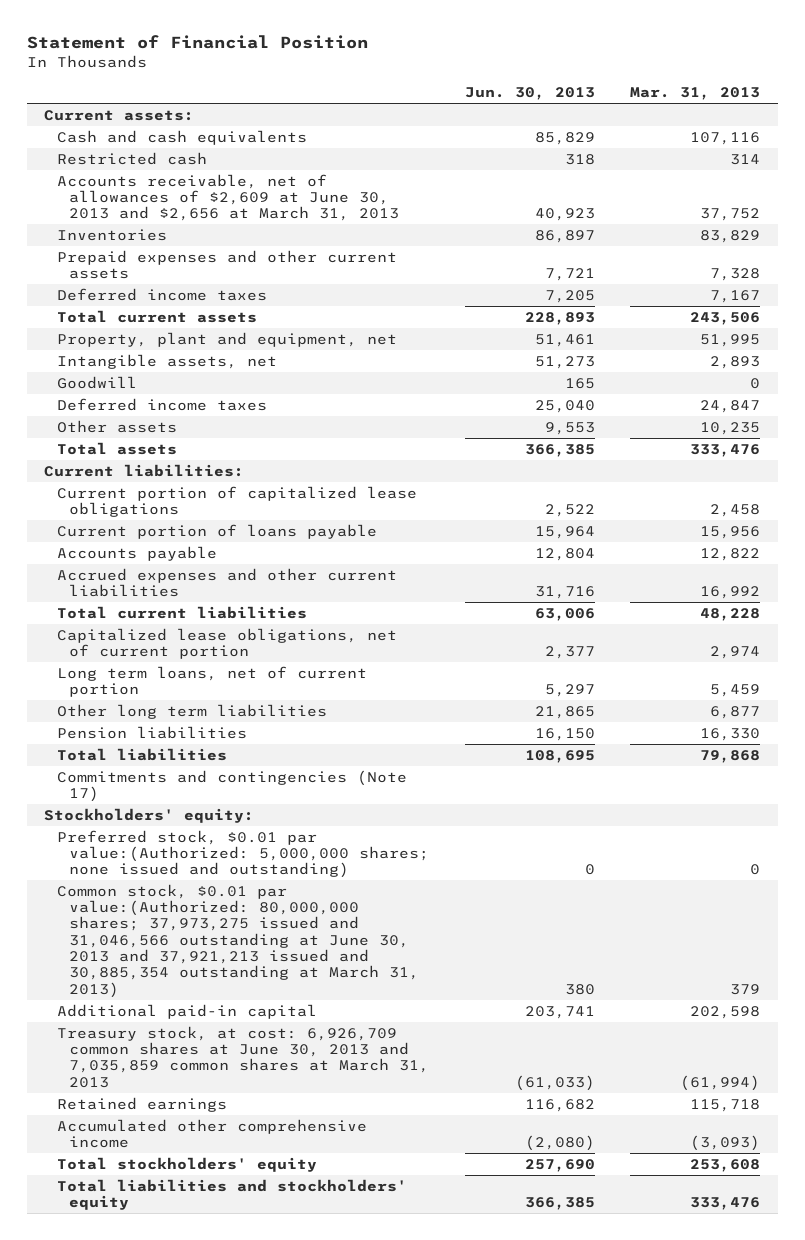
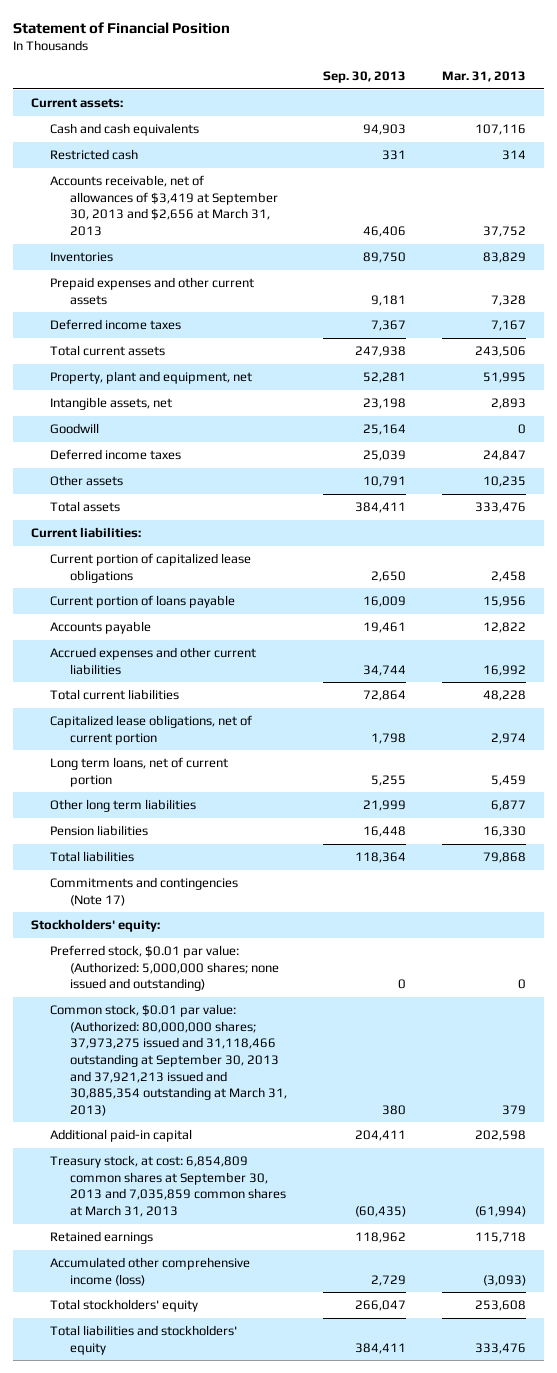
[464,87,595,101] Jun. 30, 2013 -> none
none -> [322,71,406,84] Sep. 30, 2013
[56,173,400,222] Accounts receivable, net of allowances of $2,609 at June 30, 2013 and $2,656 at March 31, 2013 -> [50,175,278,236] Accounts receivable, net of allowances of $3,419 at September 30, 2013 and $2,656 at March 31, 2013
[56,829,430,879] Preferred stock, $0.01 par value:(Authorized: 5,000,000 shares; none issued and outstanding) -> [50,945,279,992] Preferred stock, $0.01 par value: (Authorized: 5,000,000 shares; none issued and outstanding)
[56,883,420,998] Common stock, $0.01 par value:(Authorized: 80,000,000 shares; 37,973,275 issued and 31,046,566 outstanding at June 30, 2013 and 37,921,213 issued and 30,885,354 outstanding at March 31, 2013) -> [50,1004,287,1116] Common stock, $0.01 par value: (Authorized: 80,000,000 shares; 37,973,275 issued and 31,118,466 outstanding at September 30, 2013 and 37,921,213 issued and 30,885,354 outstanding at March 31, 2013)
[56,1025,430,1088] Treasury stock, at cost: 6,926,709 common shares at June 30, 2013 and 7,035,859 common shares at March 31, 2013 -> [50,1155,286,1217] Treasury stock, at cost: 6,854,809 common shares at September 30, 2013 and 7,035,859 common shares at March 31, 2013
[56,1118,367,1149] Accumulated other comprehensive income -> [50,1257,251,1286] Accumulated other comprehensive income (loss)

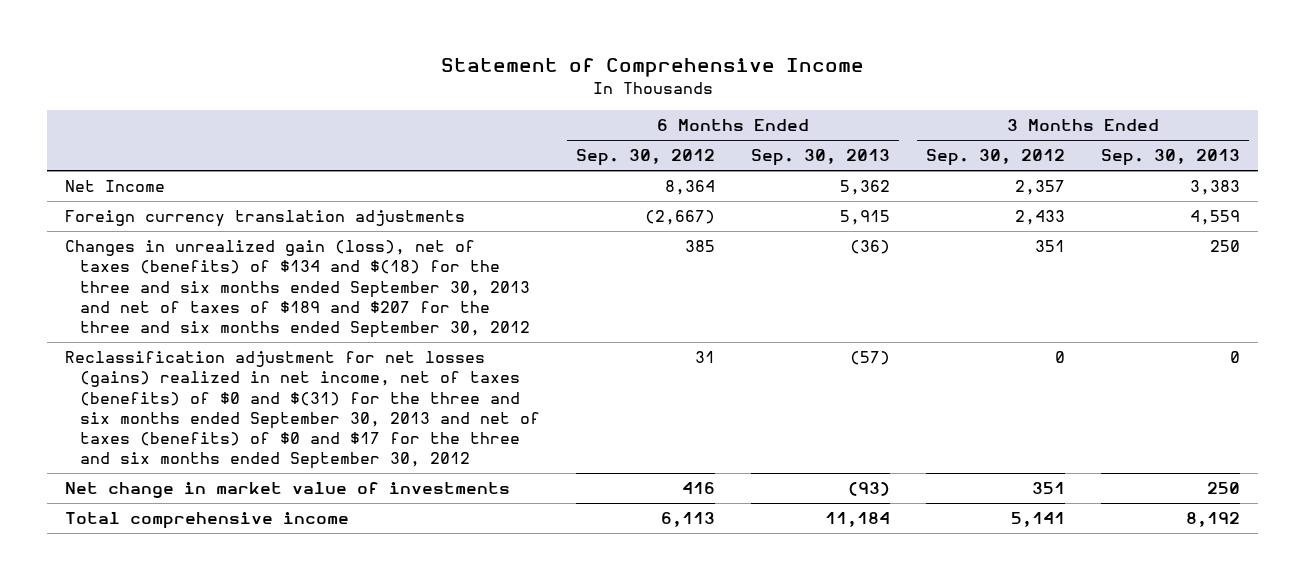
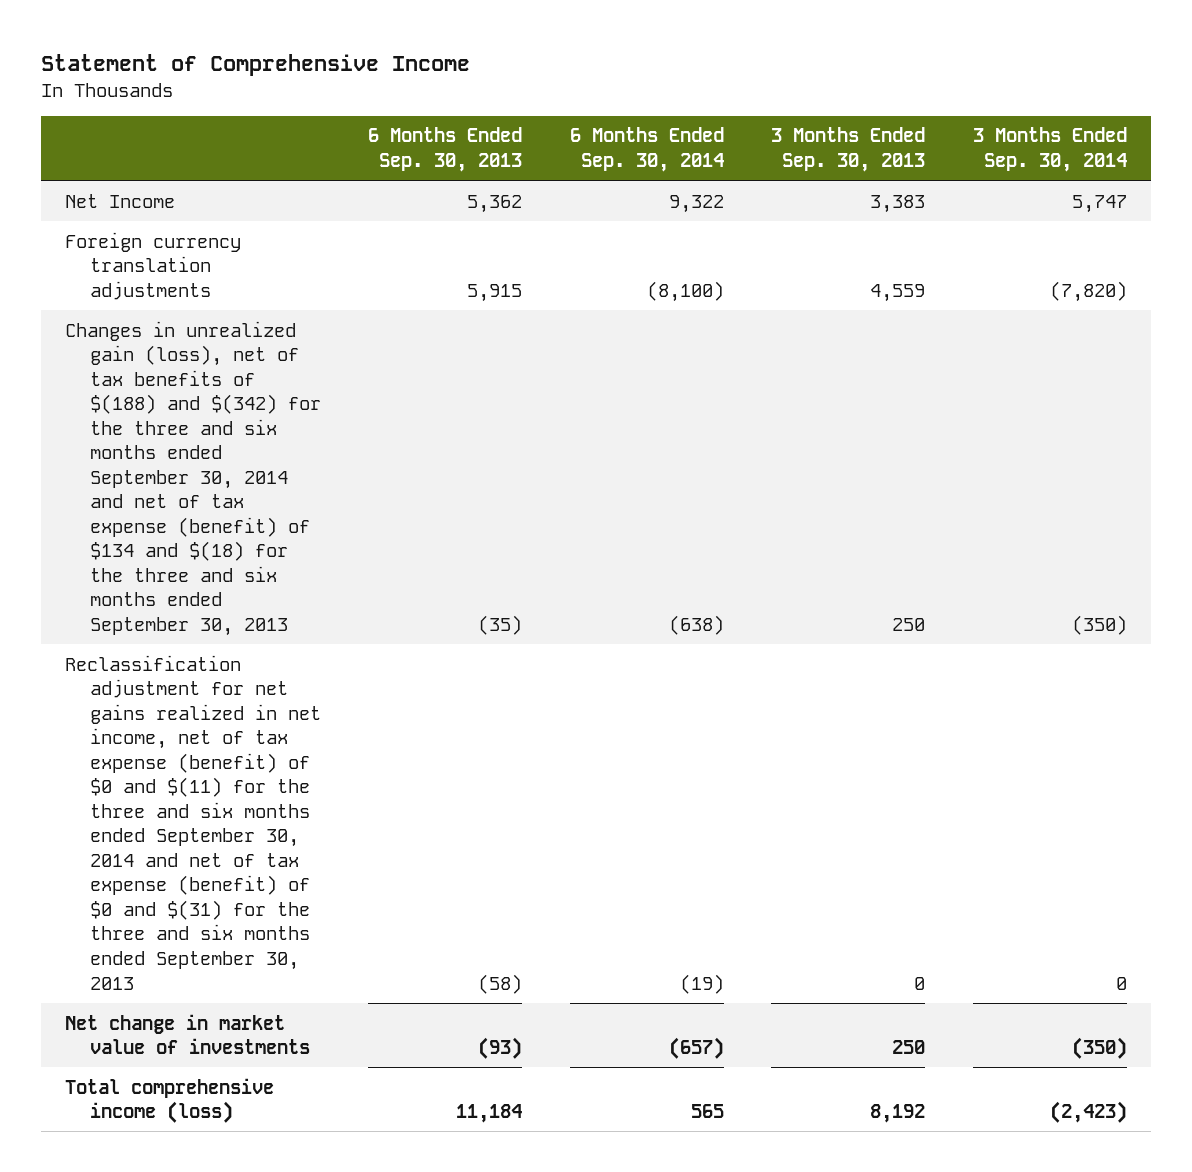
[575,149,715,167] Sep. 30, 2012 -> none
[926,149,1066,167] Sep. 30, 2012 -> none
none -> [569,127,724,172] 6 Months Ended Sep. 30, 2014
none -> [972,127,1127,172] 3 Months Ended Sep. 30, 2014
[64,240,530,339] Changes in unrealized gain (loss), net of taxes (benefits) of $134 and $(18) for the three and six months ended September 30, 2013 and net of taxes of $189 and $207 for the three and six months ended September 30, 2012 -> [64,320,321,637] Changes in unrealized gain (loss), net of tax benefits of $(188) and $(342) for the three and six months ended September 30, 2014 and net of tax expense (benefit) of $134 and $(18) for the three and six months ended September 30, 2013
[850,240,891,255] (36) -> [478,615,523,636] (35)
[64,351,540,470] Reclassification adjustment for net losses (gains) realized in net income, net of taxes (benefits) of $0 and $(31) for the three and six months ended September 30, 2013 and net of taxes (benefits) of $0 and $17 for the three and six months ended September 30, 2012 -> [64,654,321,990] Reclassification adjustment for net gains realized in net income, net of tax expense (benefit) of $0 and $(11) for the three and six months ended September 30, 2014 and net of tax expense (benefit) of $0 and $(31) for the three and six months ended September 30, 2013
[850,351,891,366] (57) -> [478,973,523,994] (58)
[64,512,349,530] Total comprehensive income -> [64,1077,274,1124] Total comprehensive income (loss)

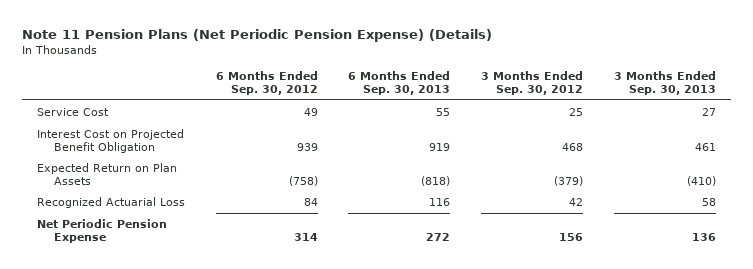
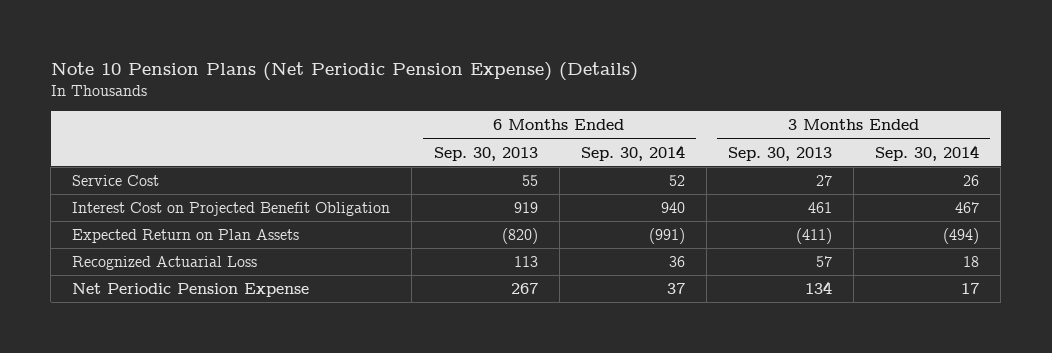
[21,28,492,42] Note 11 Pension Plans (Net Periodic Pension Expense) (Details) -> [50,61,638,81] Note 10 Pension Plans (Net Periodic Pension Expense) (Details)
[215,71,318,96] 6 Months Ended Sep. 30, 2012 -> none
[480,71,583,96] 3 Months Ended Sep. 30, 2012 -> none
none -> [580,144,685,161] Sep. 30, 2014
none -> [875,144,980,161] Sep. 30, 2014
[421,175,451,186] (818) -> [501,227,538,244] (820)
[686,175,716,186] (410) -> [796,227,833,244] (411)
[429,197,451,206] 116 -> [513,255,538,267] 113
[701,197,716,206] 58 -> [816,255,833,267] 57
[426,232,451,241] 272 -> [510,282,538,294] 267
[691,232,716,241] 136 -> [805,280,833,294] 134

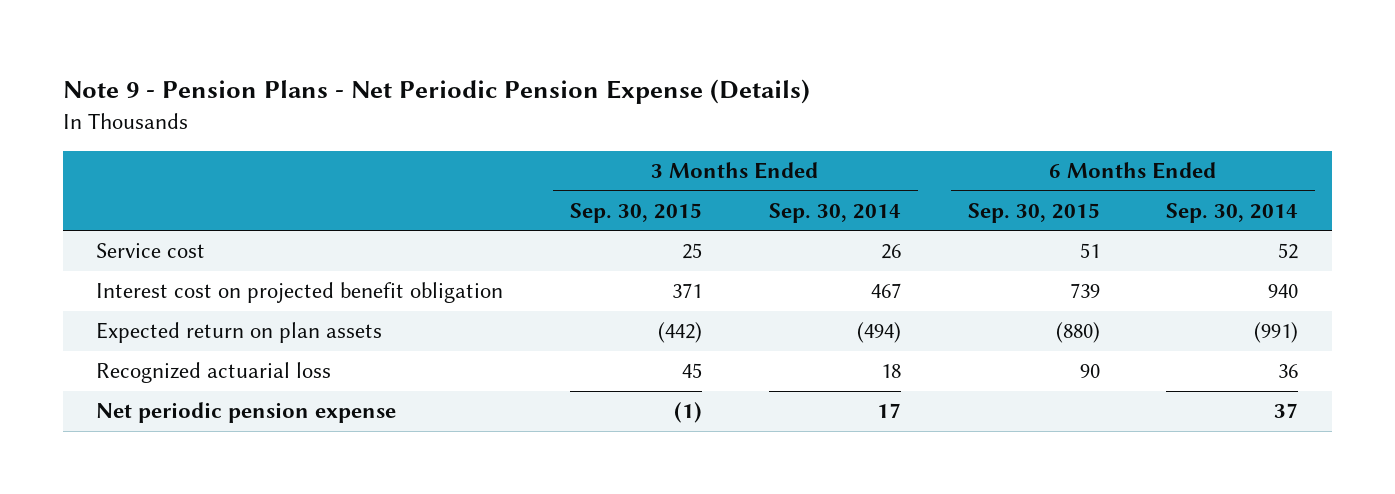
[50,61,638,81] Note 10 Pension Plans (Net Periodic Pension Expense) (Details) -> [62,78,810,104] Note 9 - Pension Plans - Net Periodic Pension Expense (Details)
[433,146,538,161] Sep. 30, 2013 -> none
[728,146,833,161] Sep. 30, 2013 -> none
none -> [570,202,703,223] Sep. 30, 2015
none -> [967,202,1100,223] Sep. 30, 2015
[72,174,160,186] Service Cost -> [96,243,206,259] Service cost
[72,201,391,216] Interest Cost on Projected Benefit Obligation -> [96,282,504,304] Interest cost on projected benefit obligation
[72,228,300,243] Expected Return on Plan Assets -> [96,322,383,344] Expected return on plan assets
[72,255,258,270] Recognized Actuarial Loss -> [96,362,332,384] Recognized actuarial loss
[72,282,310,297] Net Periodic Pension Expense -> [96,402,397,424] Net periodic pension expense

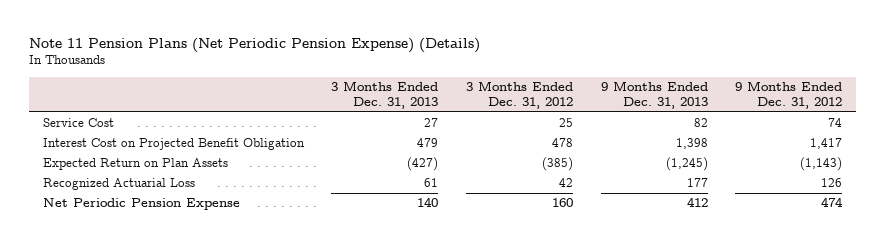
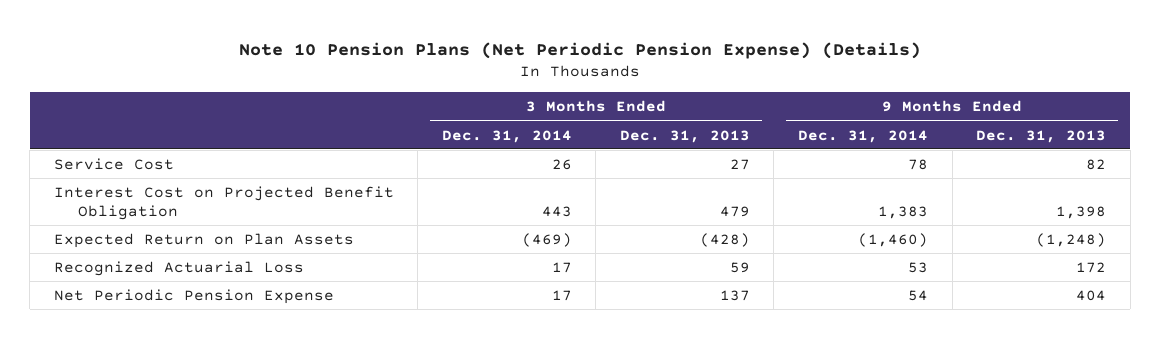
[28,37,480,53] Note 11 Pension Plans (Net Periodic Pension Expense) (Details) -> [238,41,921,59] Note 10 Pension Plans (Net Periodic Pension Expense) (Details)
[466,80,574,110] 3 Months Ended Dec. 31, 2012 -> none
[735,80,843,110] 9 Months Ended Dec. 31, 2012 -> none
none -> [441,129,572,143] Dec. 31, 2014
none -> [797,129,928,143] Dec. 31, 2014
[407,157,439,172] (427) -> [699,232,750,247] (428)
[665,157,708,172] (1,245) -> [1036,232,1107,247] (1,248)
[424,178,439,188] 61 -> [729,261,750,273] 59
[686,178,708,188] 177 -> [1076,261,1107,273] 172
[417,197,439,208] 140 -> [719,289,750,301] 137
[686,197,708,208] 412 -> [1076,289,1107,301] 404

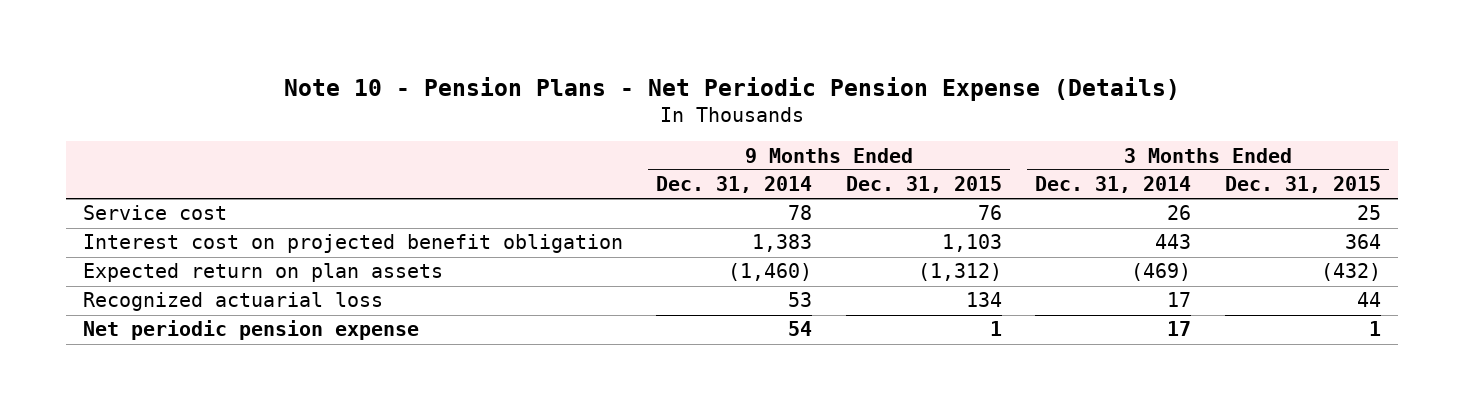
[238,41,921,59] Note 10 Pension Plans (Net Periodic Pension Expense) (Details) -> [283,76,1180,101] Note 10 - Pension Plans - Net Periodic Pension Expense (Details)
[619,129,750,143] Dec. 31, 2013 -> none
[976,129,1107,143] Dec. 31, 2013 -> none
none -> [845,176,1002,194] Dec. 31, 2015
none -> [1224,176,1381,194] Dec. 31, 2015
[53,157,174,170] Service Cost -> [82,205,227,221] Service cost
[53,185,394,220] Interest Cost on Projected Benefit Obligation -> [82,234,623,254] Interest cost on projected benefit obligation
[53,232,354,248] Expected Return on Plan Assets -> [82,263,443,283] Expected return on plan assets
[53,260,304,276] Recognized Actuarial Loss -> [82,292,383,312] Recognized actuarial loss
[53,288,334,304] Net Periodic Pension Expense -> [82,320,419,341] Net periodic pension expense

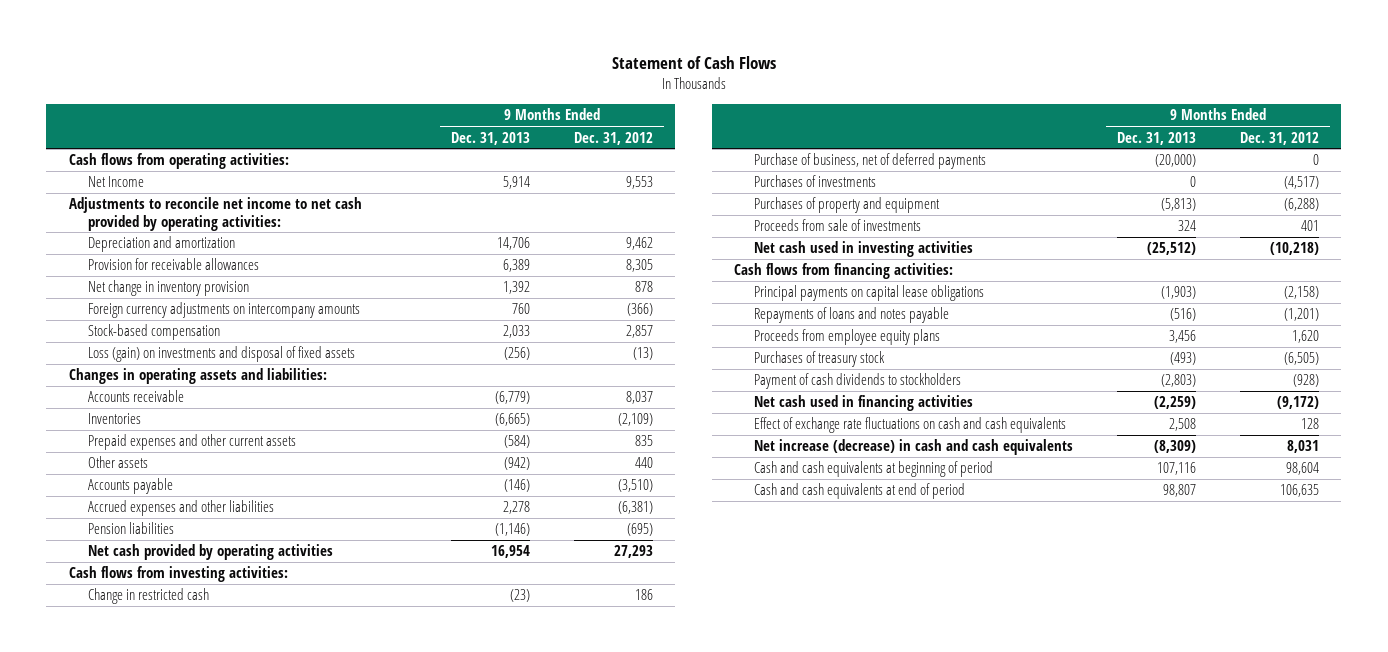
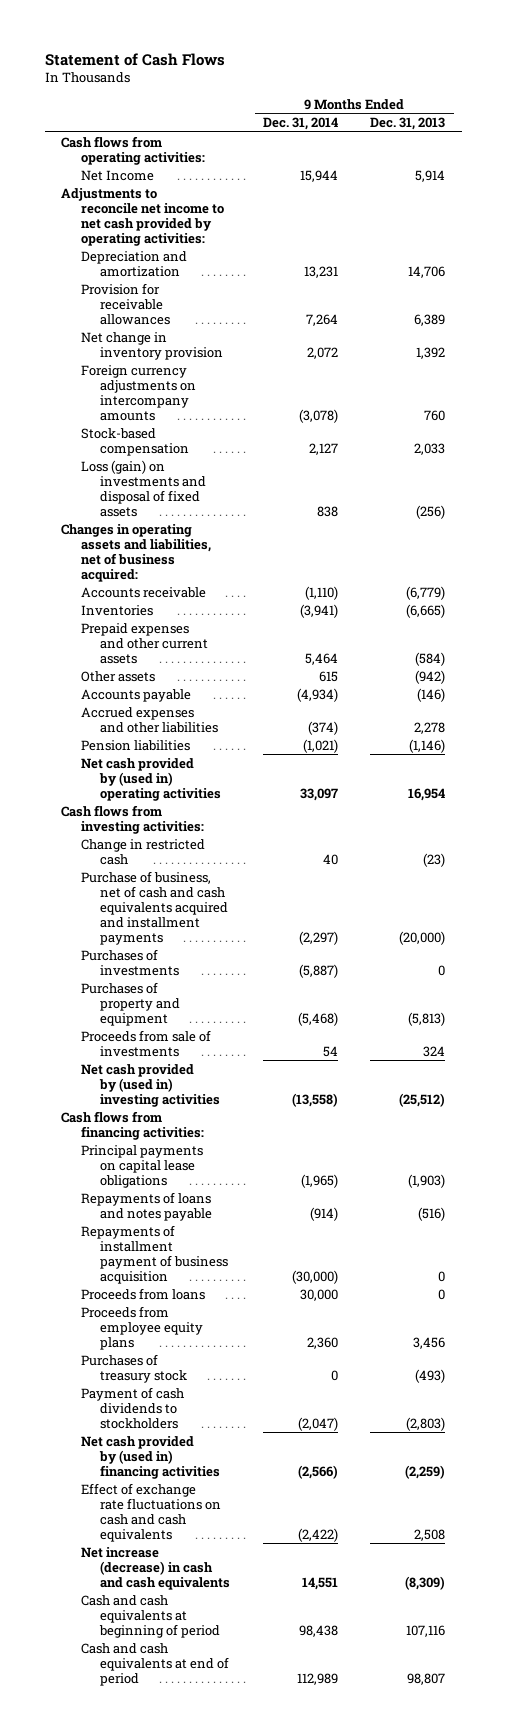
[574,131,654,145] Dec. 31, 2012 -> none
none -> [262,117,338,131] Dec. 31, 2014
[68,368,327,385] Changes in operating assets and liabilities: -> [60,523,211,582] Changes in operating assets and liabilities, net of business acquired:
[87,544,333,561] Net cash provided by operating activities -> [80,757,222,801] Net cash provided by (used in) operating activities
[753,153,986,170] Purchase of business, net of deferred payments -> [80,870,229,945] Purchase of business, net of cash and cash equivalents acquired and installment payments
[753,241,973,258] Net cash used in investing activities -> [80,1063,221,1107] Net cash provided by (used in) investing activities
none -> [80,1224,229,1284] Repayments of installment payment of business acquisition
none -> [80,1287,205,1300] Proceeds from loans
[753,395,973,412] Net cash used in financing activities -> [80,1435,221,1479] Net cash provided by (used in) financing activities

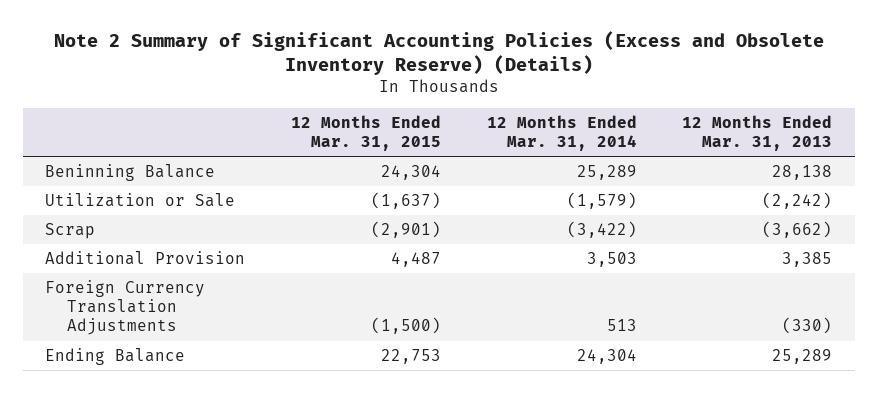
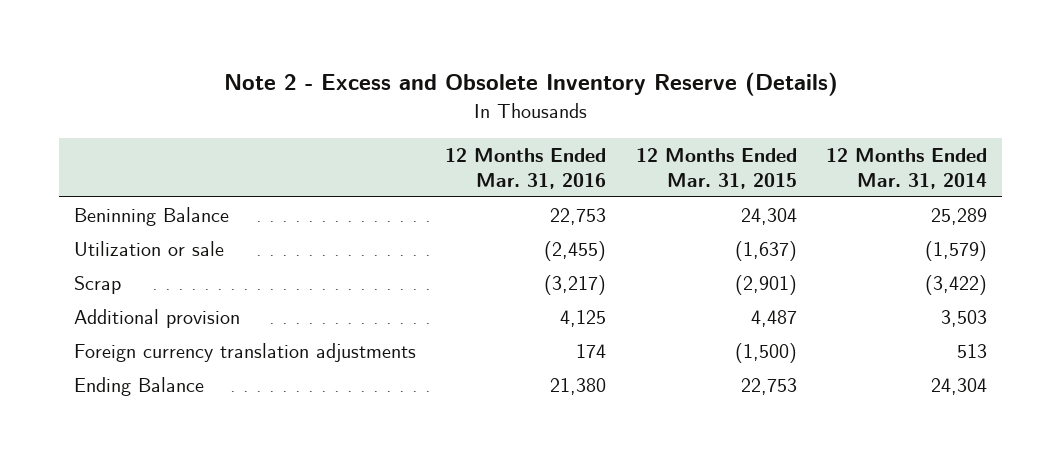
[53,30,824,76] Note 2 Summary of Significant Accounting Policies (Excess and Obsolete Inventory Reserve) (Details) -> [223,72,838,97] Note 2 - Excess and Obsolete Inventory Reserve (Details)
[682,115,833,152] 12 Months Ended Mar. 31, 2013 -> none
none -> [445,147,607,189] 12 Months Ended Mar. 31, 2016
[45,193,236,208] Utilization or Sale -> [73,240,224,256] Utilization or sale
[45,251,246,266] Additional Provision -> [73,308,240,328] Additional provision
[45,280,206,336] Foreign Currency Translation Adjustments -> [73,342,416,362] Foreign currency translation adjustments

